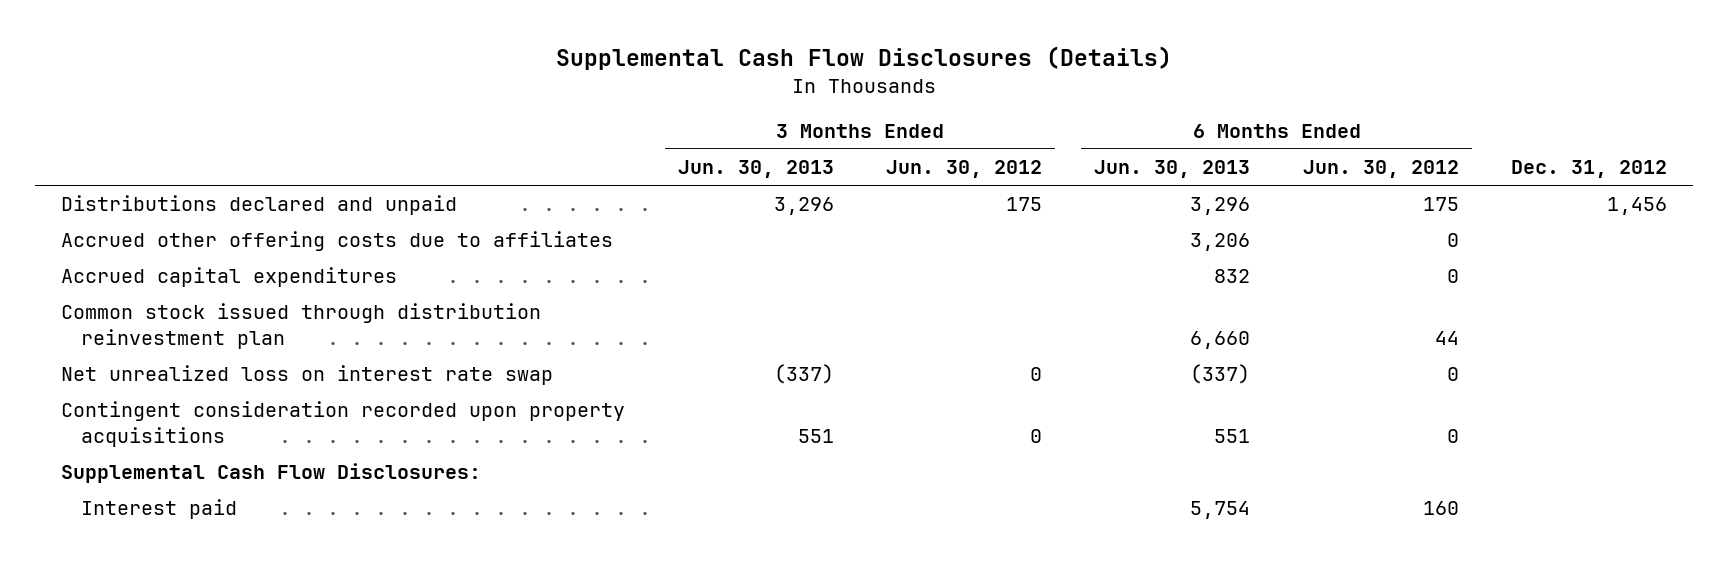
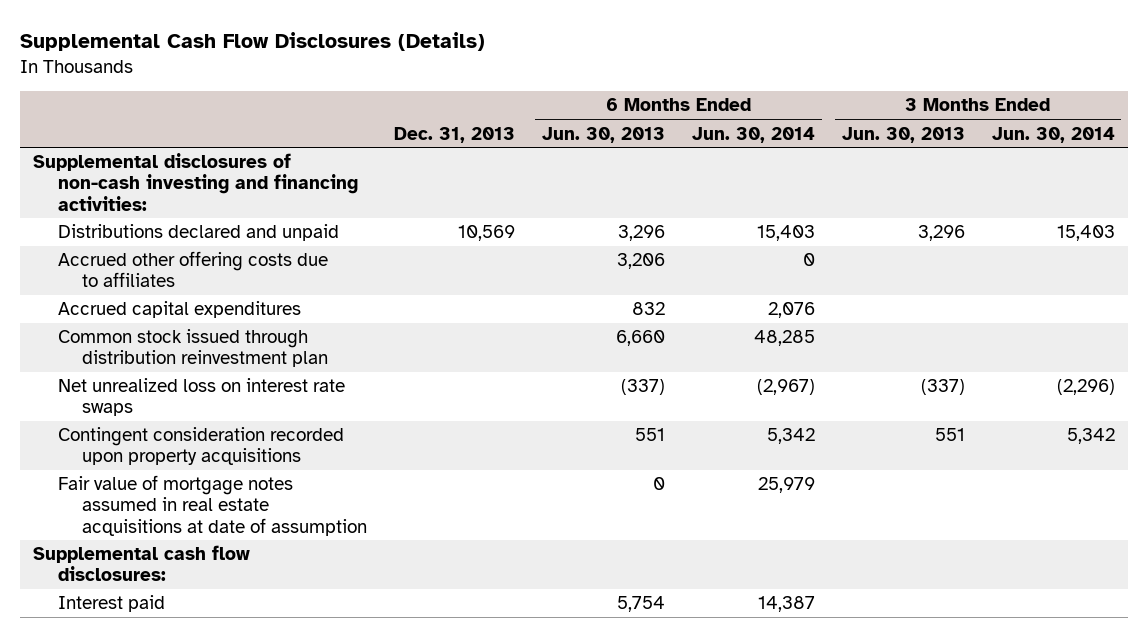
[886,160,1043,179] Jun. 30, 2012 -> none
[1302,160,1459,179] Jun. 30, 2012 -> none
[1511,160,1668,179] Dec. 31, 2012 -> none
none -> [394,126,516,143] Dec. 31, 2013
none -> [691,126,815,143] Jun. 30, 2014
none -> [991,126,1115,143] Jun. 30, 2014
none -> [33,153,358,211] Supplemental disclosures of non-cash investing and financing activities:
[61,365,554,386] Net unrealized loss on interest rate swap -> [57,378,345,417] Net unrealized loss on interest rate swaps
none -> [57,475,368,536] Fair value of mortgage notes assumed in real estate acquisitions at date of assumption
[61,463,482,484] Supplemental Cash Flow Disclosures: -> [33,545,251,582] Supplemental cash flow disclosures:

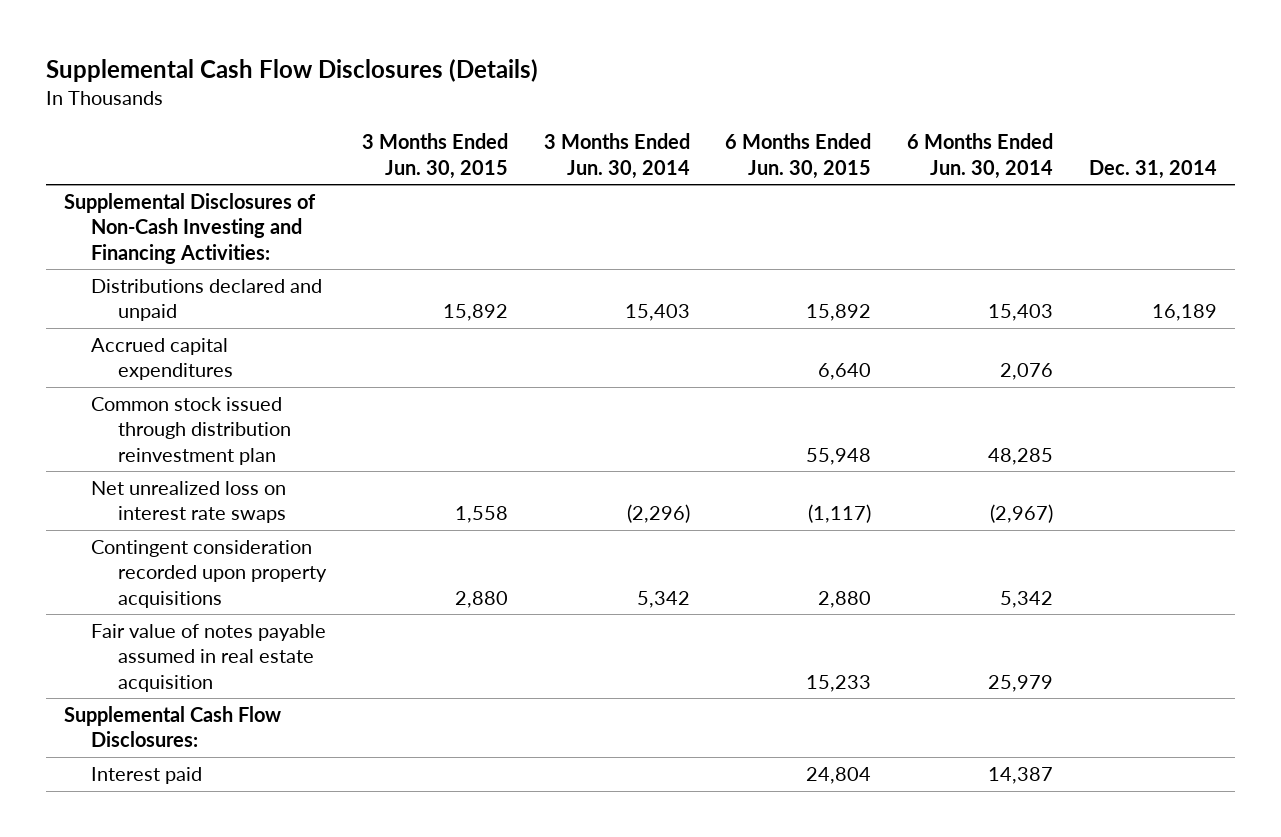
[394,126,516,143] Dec. 31, 2013 -> none
[542,126,666,143] Jun. 30, 2013 -> none
[841,126,965,143] Jun. 30, 2013 -> none
none -> [362,133,509,179] 3 Months Ended Jun. 30, 2015
none -> [725,133,872,179] 6 Months Ended Jun. 30, 2015
none -> [1088,159,1217,179] Dec. 31, 2014
[33,153,358,211] Supplemental disclosures of non-cash investing and financing activities: -> [64,193,317,264] Supplemental Disclosures of Non-Cash Investing and Financing Activities:
[57,251,328,288] Accrued other offering costs due to affiliates -> none
[57,475,368,536] Fair value of mortgage notes assumed in real estate acquisitions at date of assumption -> [91,624,327,692] Fair value of notes payable assumed in real estate acquisition
[33,545,251,582] Supplemental cash flow disclosures: -> [64,706,282,748] Supplemental Cash Flow Disclosures:

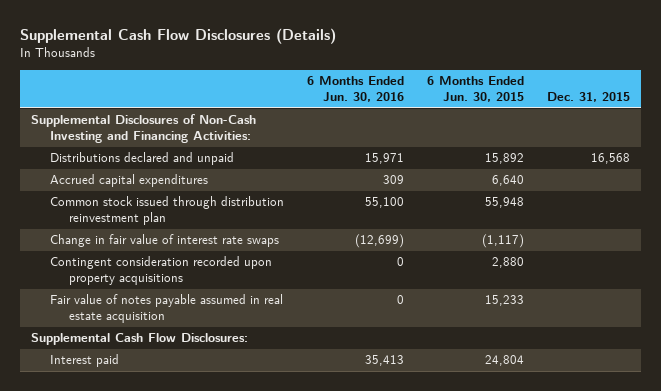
[362,133,509,179] 3 Months Ended Jun. 30, 2015 -> none
[543,133,690,179] 3 Months Ended Jun. 30, 2014 -> none
[907,133,1054,179] 6 Months Ended Jun. 30, 2014 -> none
[1088,159,1217,179] Dec. 31, 2014 -> none
none -> [306,76,404,103] 6 Months Ended Jun. 30, 2016
none -> [546,92,630,103] Dec. 31, 2015
[91,481,287,524] Net unrealized loss on interest rate swaps -> [49,234,279,248] Change in fair value of interest rate swaps

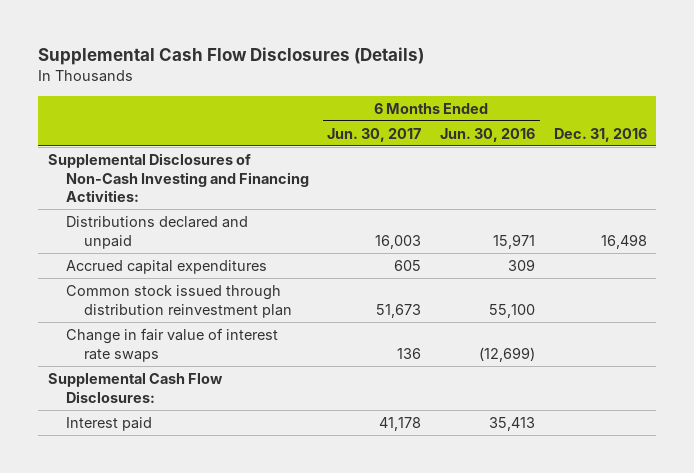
[426,76,524,103] 6 Months Ended Jun. 30, 2015 -> none
[546,92,630,103] Dec. 31, 2015 -> none
none -> [327,127,422,142] Jun. 30, 2017
none -> [553,127,647,142] Dec. 31, 2016
[49,256,272,286] Contingent consideration recorded upon property acquisitions -> none
[49,294,283,324] Fair value of notes payable assumed in real estate acquisition -> none

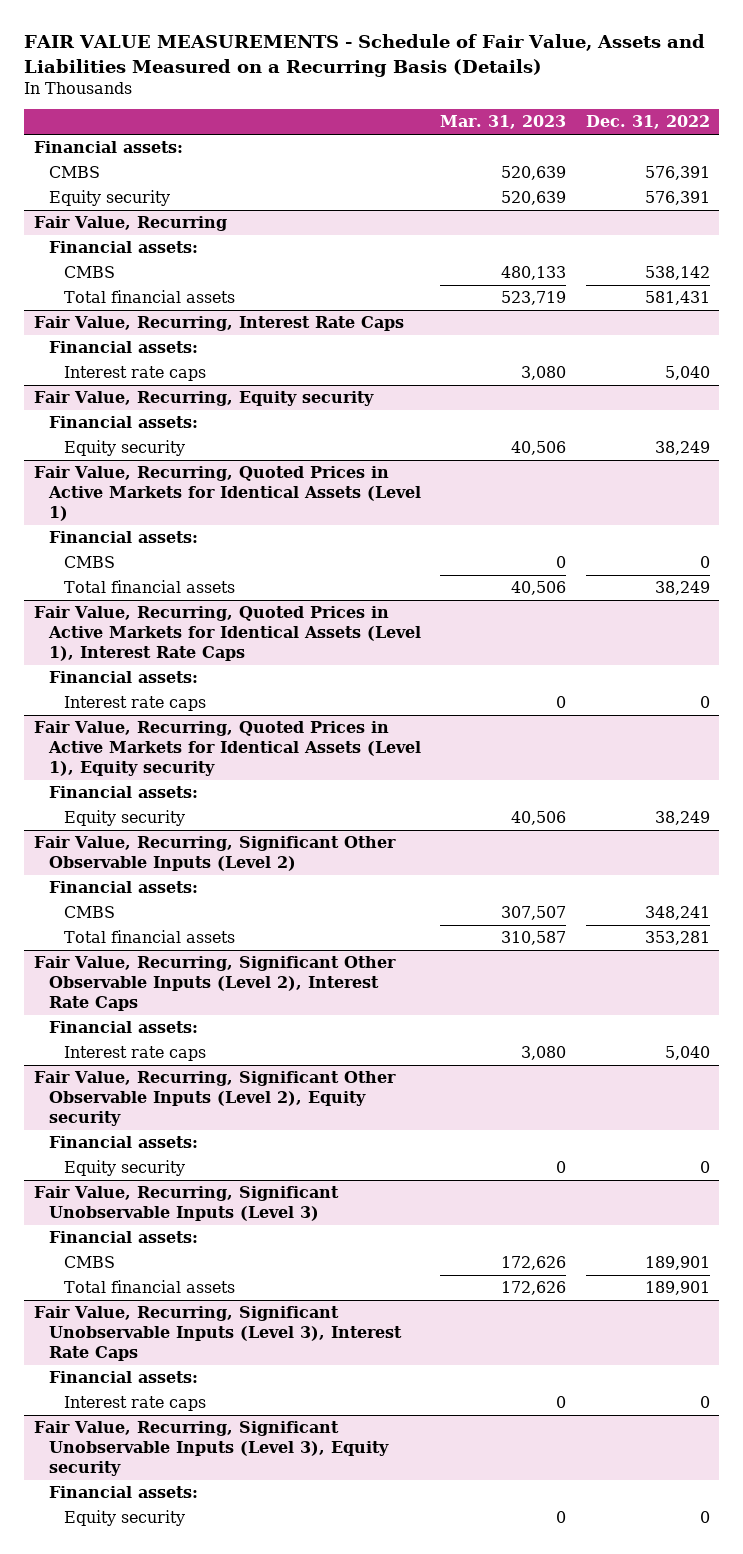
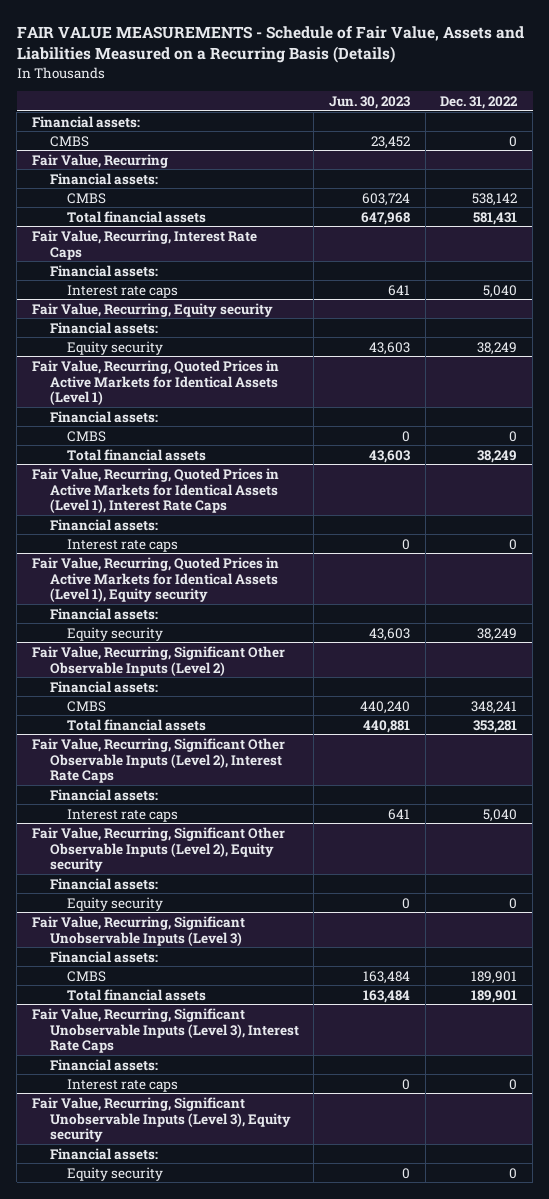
[440,115,567,130] Mar. 31, 2023 -> none
none -> [328,95,410,109] Jun. 30, 2023
[48,190,170,207] Equity security -> none
[644,166,710,181] 576,391 -> [509,135,518,147] 0

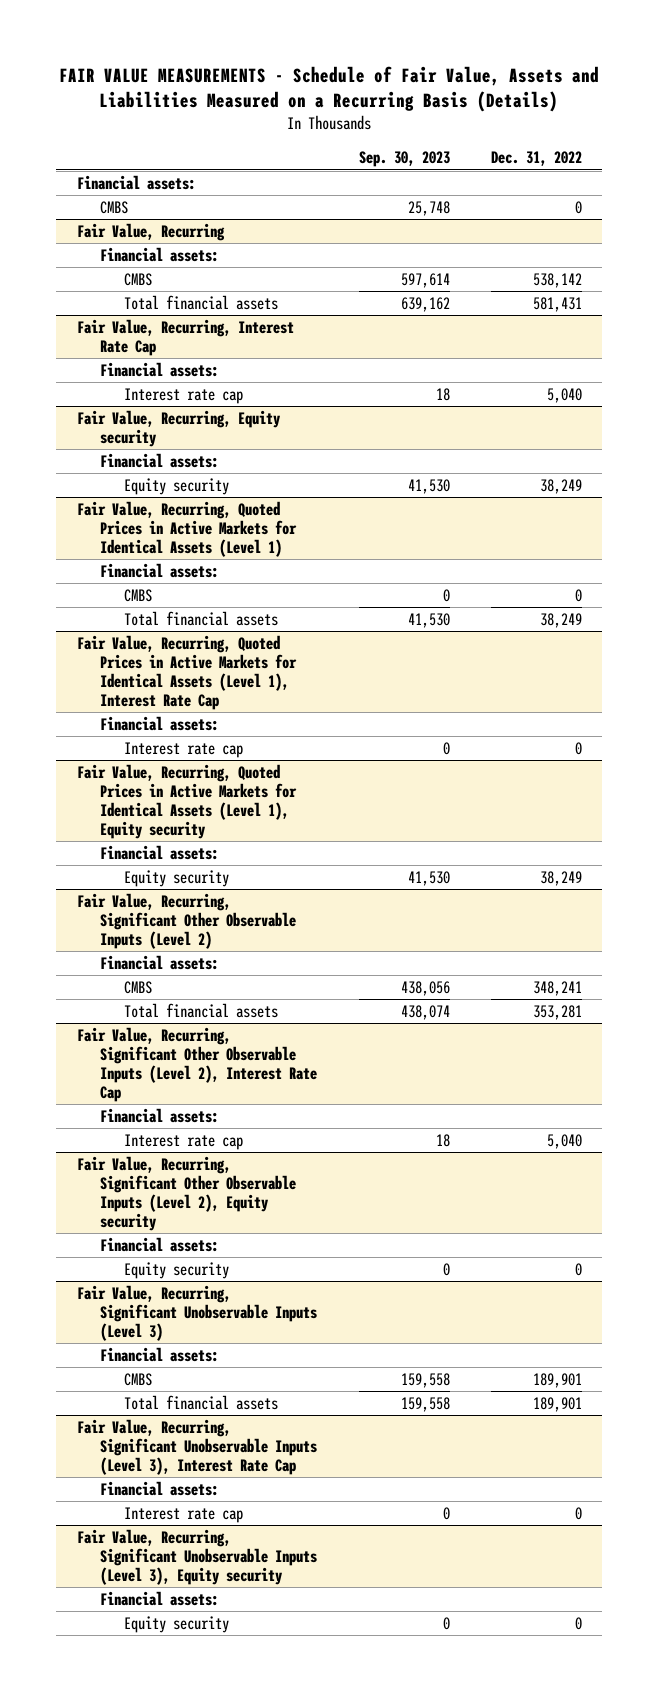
[328,95,410,109] Jun. 30, 2023 -> none
none -> [358,151,450,168] Sep. 30, 2023
[32,229,258,260] Fair Value, Recurring, Interest Rate Caps -> [76,318,294,356] Fair Value, Recurring, Interest Rate Cap
[67,284,179,298] Interest rate caps -> [123,387,243,404] Interest rate cap
[32,467,280,514] Fair Value, Recurring, Quoted Prices in Active Markets for Identical Assets (Level 1), Interest Rate Caps -> [76,634,298,711] Fair Value, Recurring, Quoted Prices in Active Markets for Identical Assets (Level 1), Interest Rate Cap
[67,538,179,552] Interest rate caps -> [123,741,243,758] Interest rate cap
[32,737,286,784] Fair Value, Recurring, Significant Other Observable Inputs (Level 2), Interest Rate Caps -> [76,1026,318,1103] Fair Value, Recurring, Significant Other Observable Inputs (Level 2), Interest Rate Cap
[67,808,179,822] Interest rate caps -> [123,1133,243,1150] Interest rate cap
[32,1007,299,1054] Fair Value, Recurring, Significant Unobservable Inputs (Level 3), Interest Rate Caps -> [76,1418,318,1475] Fair Value, Recurring, Significant Unobservable Inputs (Level 3), Interest Rate Cap
[67,1078,179,1092] Interest rate caps -> [123,1506,243,1523] Interest rate cap

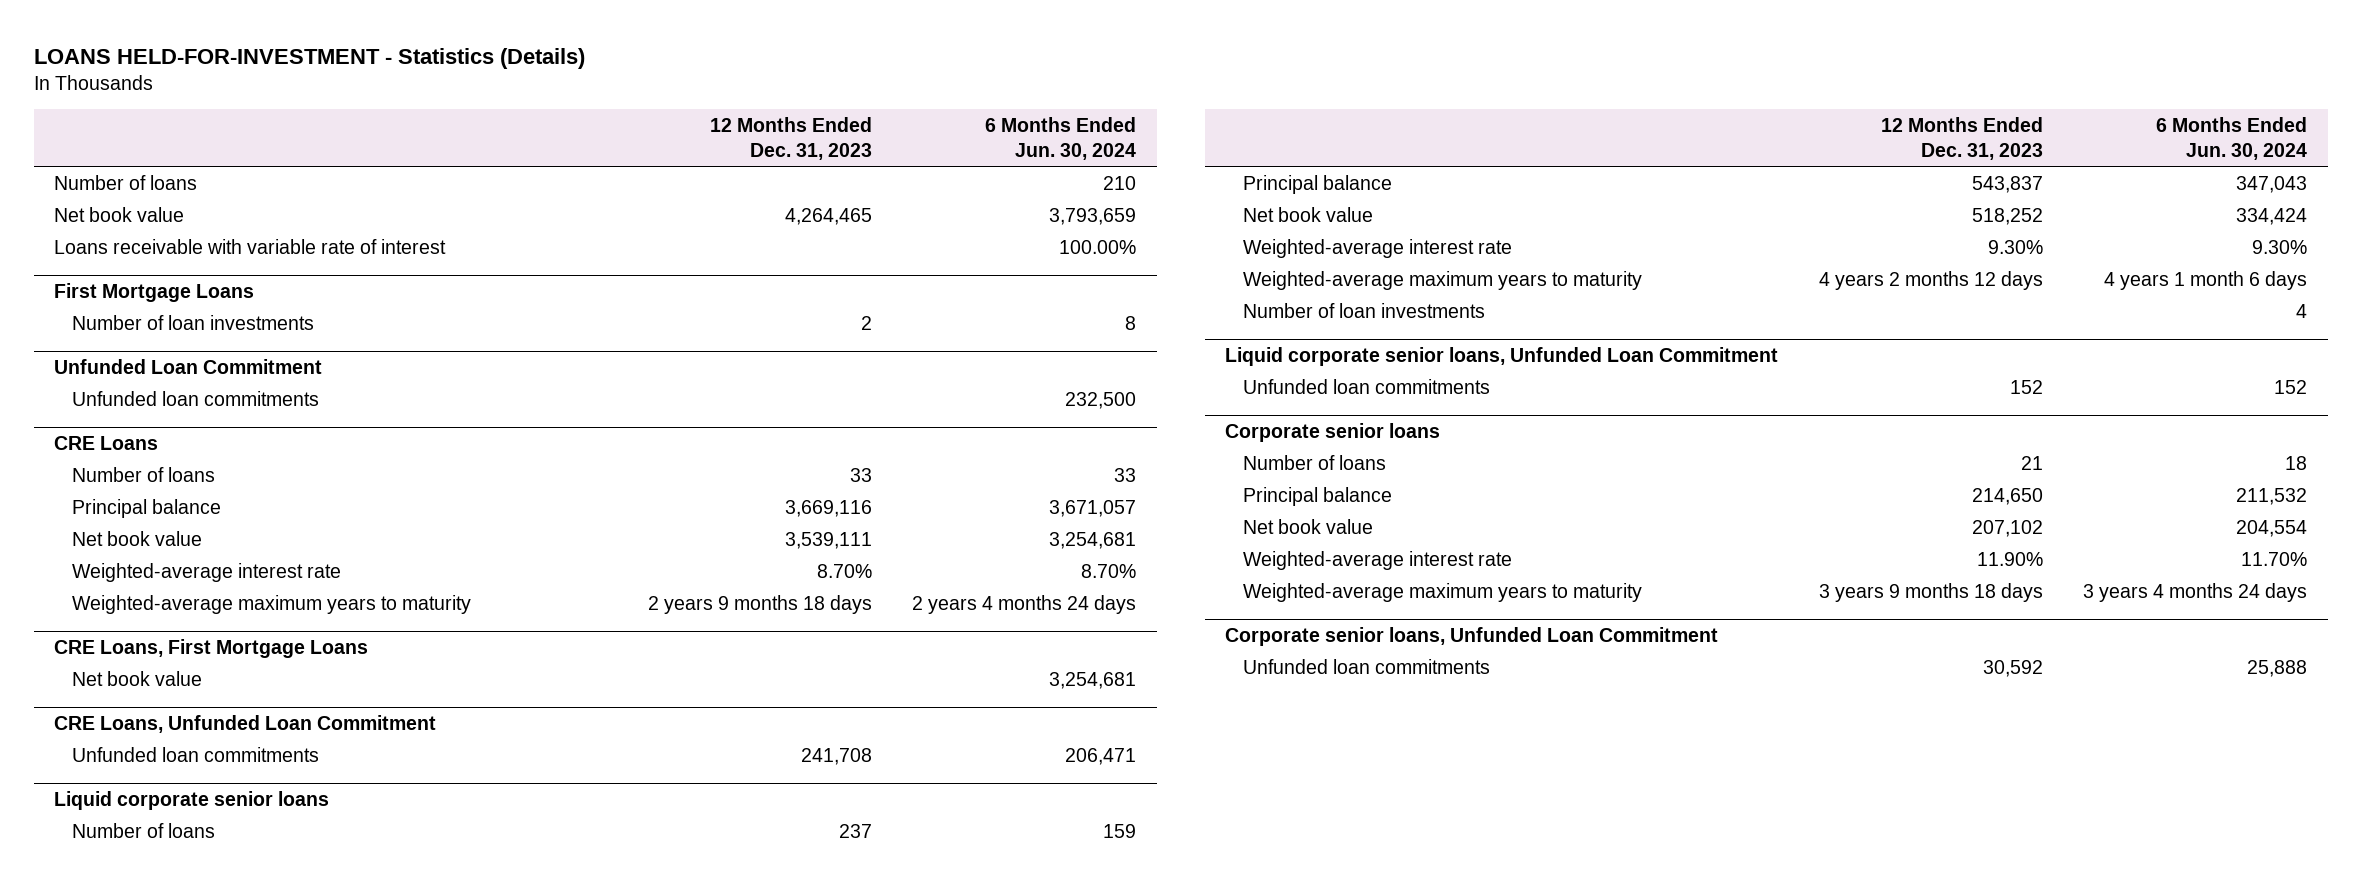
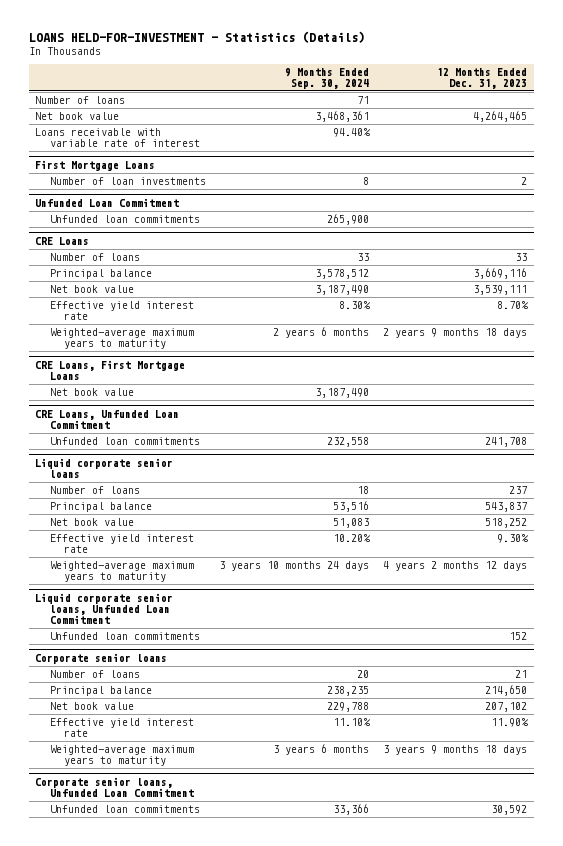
[985,117,1137,160] 6 Months Ended Jun. 30, 2024 -> none
none -> [285,67,370,89] 9 Months Ended Sep. 30, 2024
[71,562,341,582] Weighted-average interest rate -> [49,301,194,321] Effective yield interest rate
[1242,238,1512,258] Weighted-average interest rate -> [49,534,194,554] Effective yield interest rate
[1242,302,1485,318] Number of loan investments -> none
[1242,550,1512,570] Weighted-average interest rate -> [49,718,194,738] Effective yield interest rate

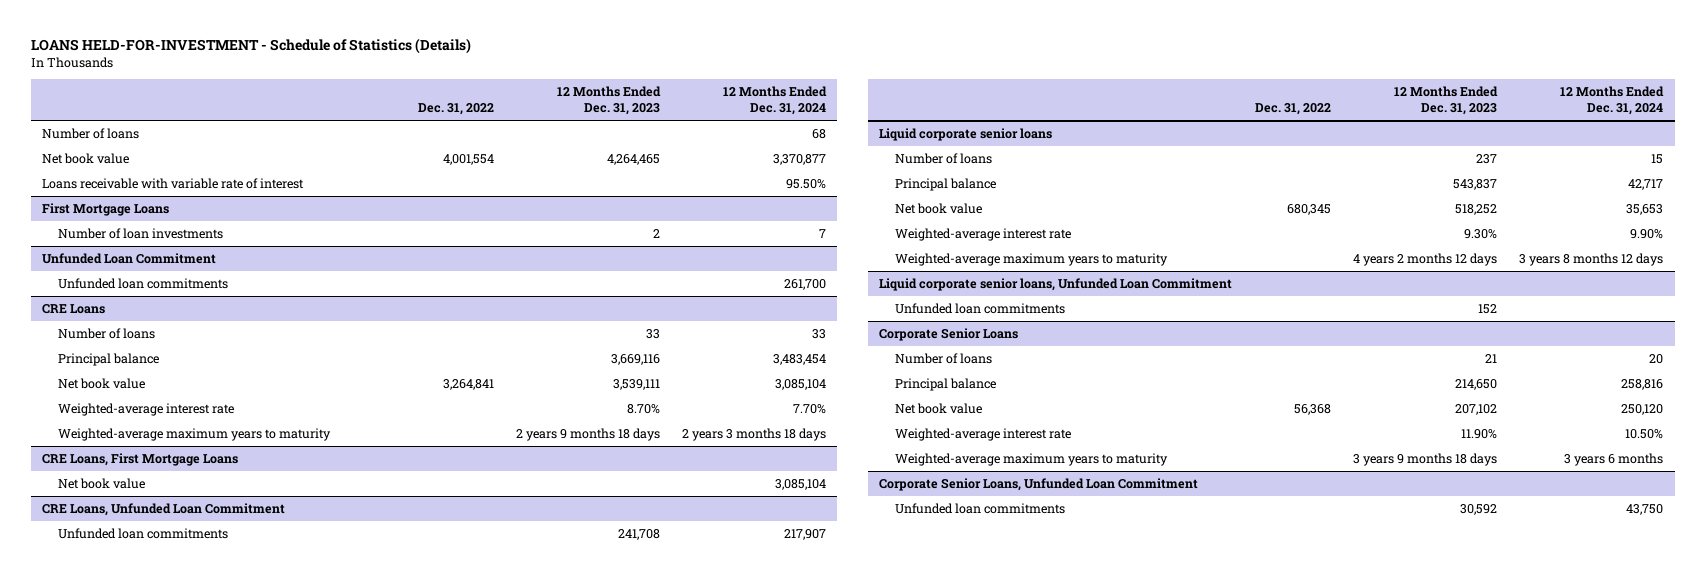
[28,31,365,44] LOANS HELD-FOR-INVESTMENT - Statistics (Details) -> [31,38,472,55] LOANS HELD-FOR-INVESTMENT - Schedule of Statistics (Details)
[285,67,370,89] 9 Months Ended Sep. 30, 2024 -> none
none -> [417,103,494,116] Dec. 31, 2022
none -> [723,86,828,116] 12 Months Ended Dec. 31, 2024
[49,301,194,321] Effective yield interest rate -> [57,403,234,417] Weighted-average interest rate
[49,534,194,554] Effective yield interest rate -> [894,228,1071,242] Weighted-average interest rate
[35,652,168,664] Corporate senior loans -> [879,328,1019,342] Corporate Senior Loans
[49,718,194,738] Effective yield interest rate -> [894,428,1071,442] Weighted-average interest rate
[35,776,194,798] Corporate senior loans, Unfunded Loan Commitment -> [879,478,1199,492] Corporate Senior Loans, Unfunded Loan Commitment

